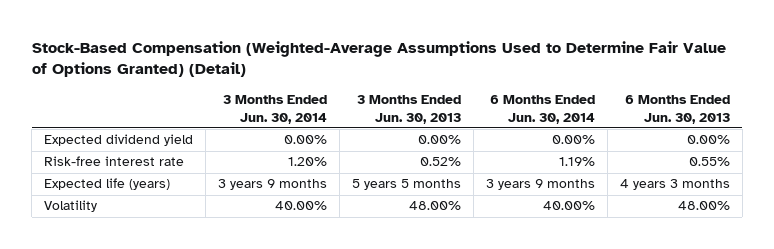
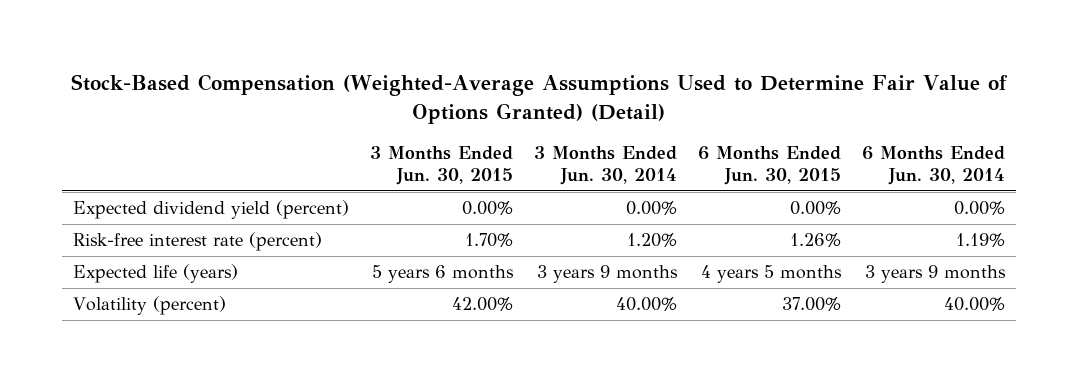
[356,94,461,124] 3 Months Ended Jun. 30, 2013 -> none
[624,94,730,124] 6 Months Ended Jun. 30, 2013 -> none
none -> [369,145,513,186] 3 Months Ended Jun. 30, 2015
none -> [698,145,842,186] 6 Months Ended Jun. 30, 2015
[44,134,194,147] Expected dividend yield -> [72,200,349,220] Expected dividend yield (percent)
[44,156,185,167] Risk-free interest rate -> [72,232,322,252] Risk-free interest rate (percent)
[44,200,98,213] Volatility -> [72,296,226,316] Volatility (percent)

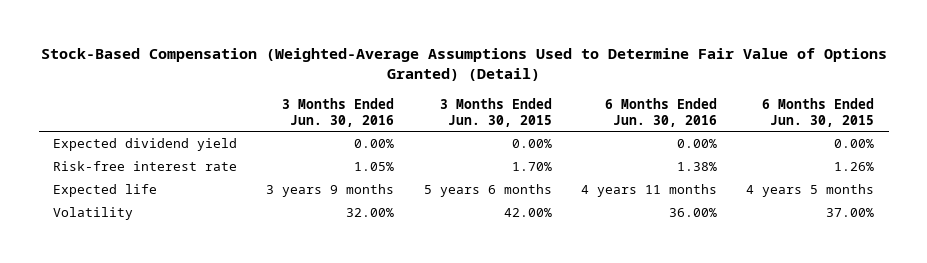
[534,145,678,186] 3 Months Ended Jun. 30, 2014 -> none
[862,145,1006,186] 6 Months Ended Jun. 30, 2014 -> none
none -> [282,97,395,127] 3 Months Ended Jun. 30, 2016
none -> [604,97,717,127] 6 Months Ended Jun. 30, 2016
[72,200,349,220] Expected dividend yield (percent) -> [53,138,238,152] Expected dividend yield
[72,232,322,252] Risk-free interest rate (percent) -> [53,161,238,172] Risk-free interest rate
[72,264,238,284] Expected life (years) -> [53,184,158,198] Expected life
[72,296,226,316] Volatility (percent) -> [53,207,134,221] Volatility

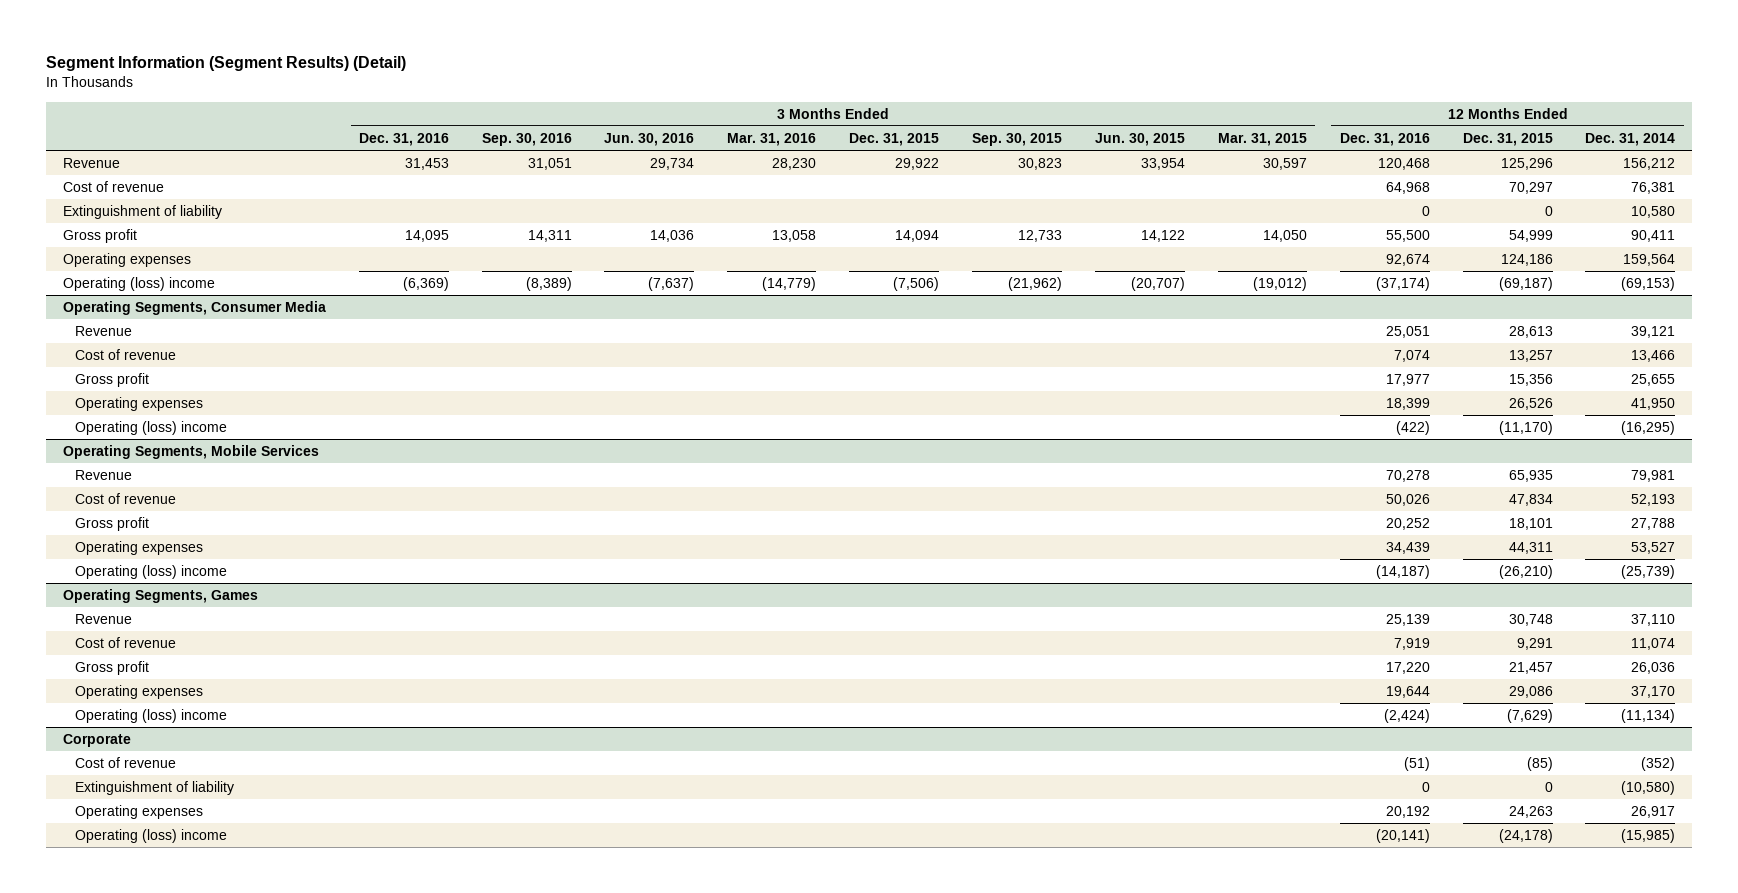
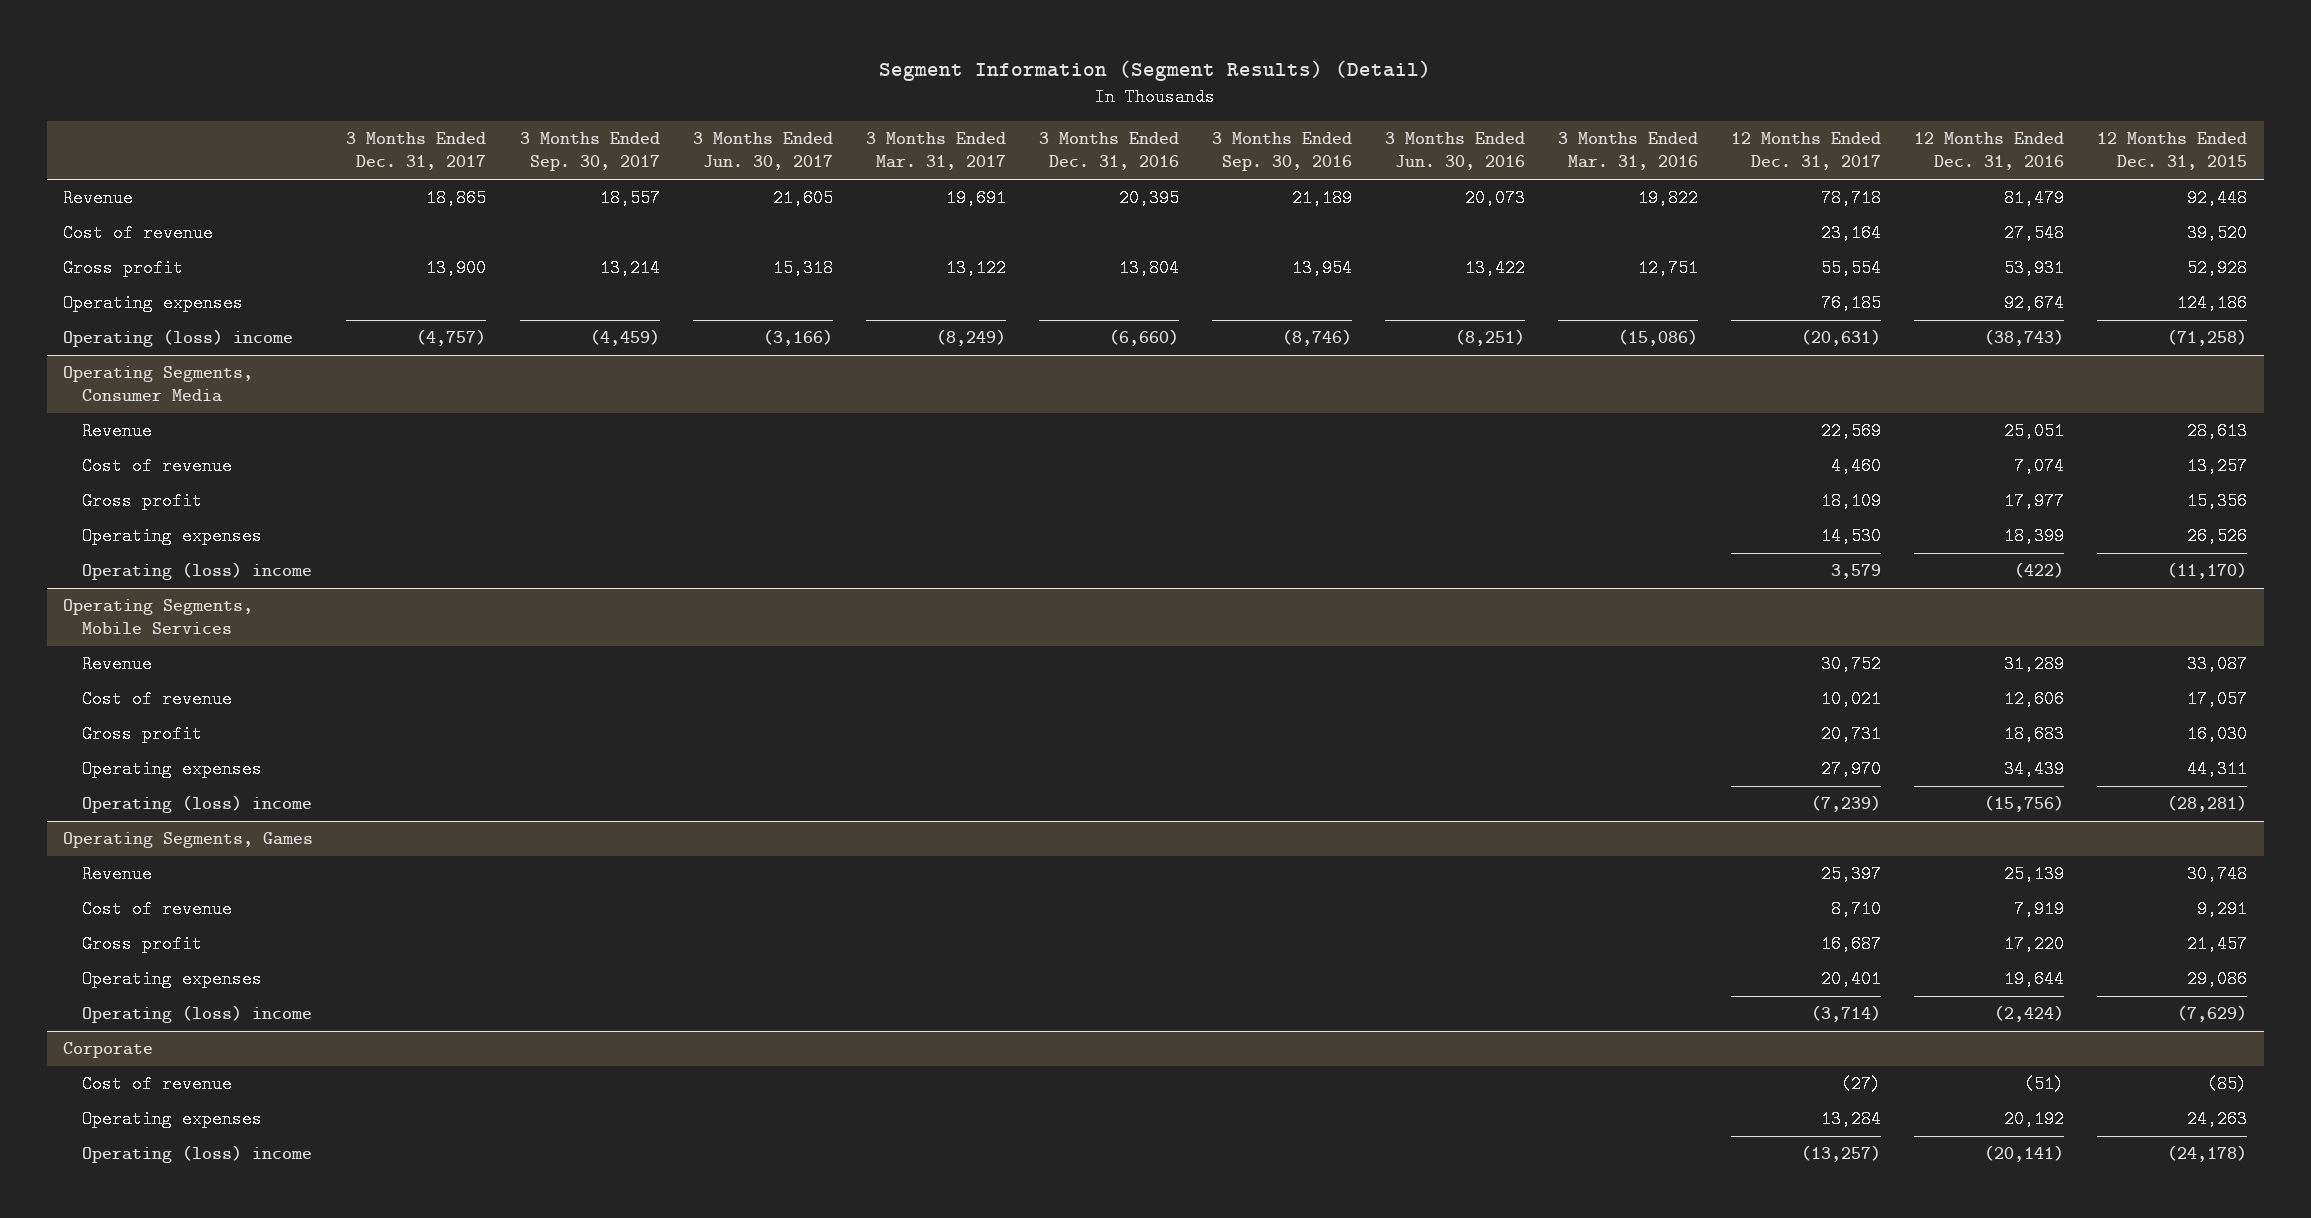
[849,132,940,146] Dec. 31, 2015 -> none
[972,132,1063,146] Sep. 30, 2015 -> none
[1094,132,1185,146] Jun. 30, 2015 -> none
[1217,132,1307,146] Mar. 31, 2015 -> none
[1585,132,1676,146] Dec. 31, 2014 -> none
none -> [346,132,487,171] 3 Months Ended Dec. 31, 2017
none -> [519,132,660,172] 3 Months Ended Sep. 30, 2017
none -> [692,132,833,171] 3 Months Ended Jun. 30, 2017
none -> [865,132,1006,171] 3 Months Ended Mar. 31, 2017
none -> [1731,132,1882,171] 12 Months Ended Dec. 31, 2017
[62,204,222,219] Extinguishment of liability -> none
[404,157,449,170] 31,453 -> [1118,189,1179,208] 20,395
[527,157,572,170] 31,051 -> [1291,189,1352,208] 21,189
[650,157,695,170] 29,734 -> [1465,189,1526,208] 20,073
[772,157,817,170] 28,230 -> [1638,189,1699,208] 19,822
[1377,157,1430,170] 120,468 -> [2004,189,2065,208] 81,479
[1500,157,1553,170] 125,296 -> [2187,189,2248,208] 92,448
[1385,181,1430,194] 64,968 -> [2004,224,2065,243] 27,548
[1508,181,1553,194] 70,297 -> [2187,224,2248,243] 39,520
[404,229,449,242] 14,095 -> [1118,259,1179,278] 13,804
[527,229,572,242] 14,311 -> [1291,259,1352,278] 13,954
[650,229,695,242] 14,036 -> [1465,259,1526,278] 13,422
[772,229,817,242] 13,058 -> [1638,259,1699,278] 12,751
[1385,229,1430,242] 55,500 -> [2004,259,2065,278] 53,931
[1508,229,1553,242] 54,999 -> [2187,259,2248,278] 52,928
[402,276,449,291] (6,369) -> [1108,329,1179,347] (6,660)
[525,276,572,291] (8,389) -> [1281,329,1352,347] (8,746)
[648,276,695,291] (7,637) -> [1455,329,1526,347] (8,251)
[762,276,817,291] (14,779) -> [1618,329,1699,347] (15,086)
[1375,276,1430,291] (37,174) -> [1984,329,2065,347] (38,743)
[1498,276,1553,291] (69,187) -> [2167,329,2248,347] (71,258)
[1385,469,1430,482] 70,278 -> [2004,655,2065,674] 31,289
[1508,469,1553,482] 65,935 -> [2187,655,2248,674] 33,087
[1385,493,1430,506] 50,026 -> [2004,690,2065,709] 12,606
[1508,493,1553,506] 47,834 -> [2187,690,2248,709] 17,057
[1385,517,1430,530] 20,252 -> [2004,725,2065,744] 18,683
[1508,517,1553,530] 18,101 -> [2187,725,2248,744] 16,030
[1375,564,1430,579] (14,187) -> [1984,795,2065,813] (15,756)
[1498,564,1553,579] (26,210) -> [2167,795,2248,813] (28,281)
[74,780,234,795] Extinguishment of liability -> none

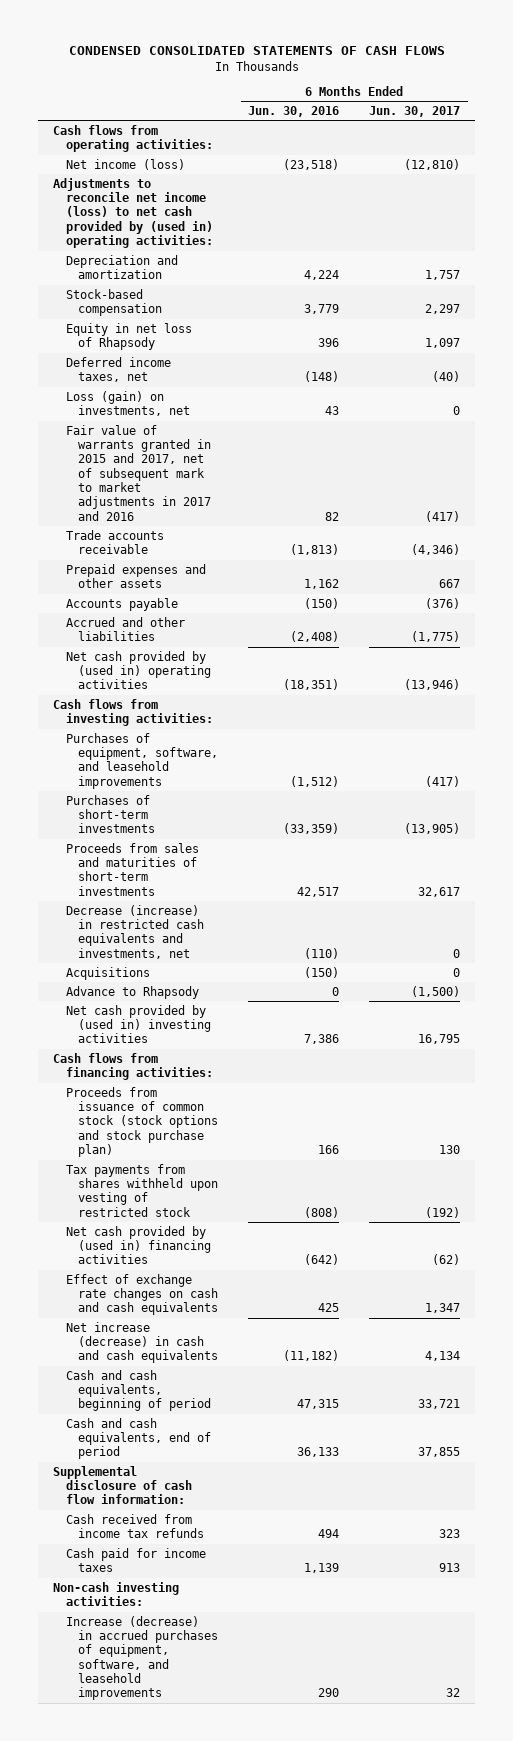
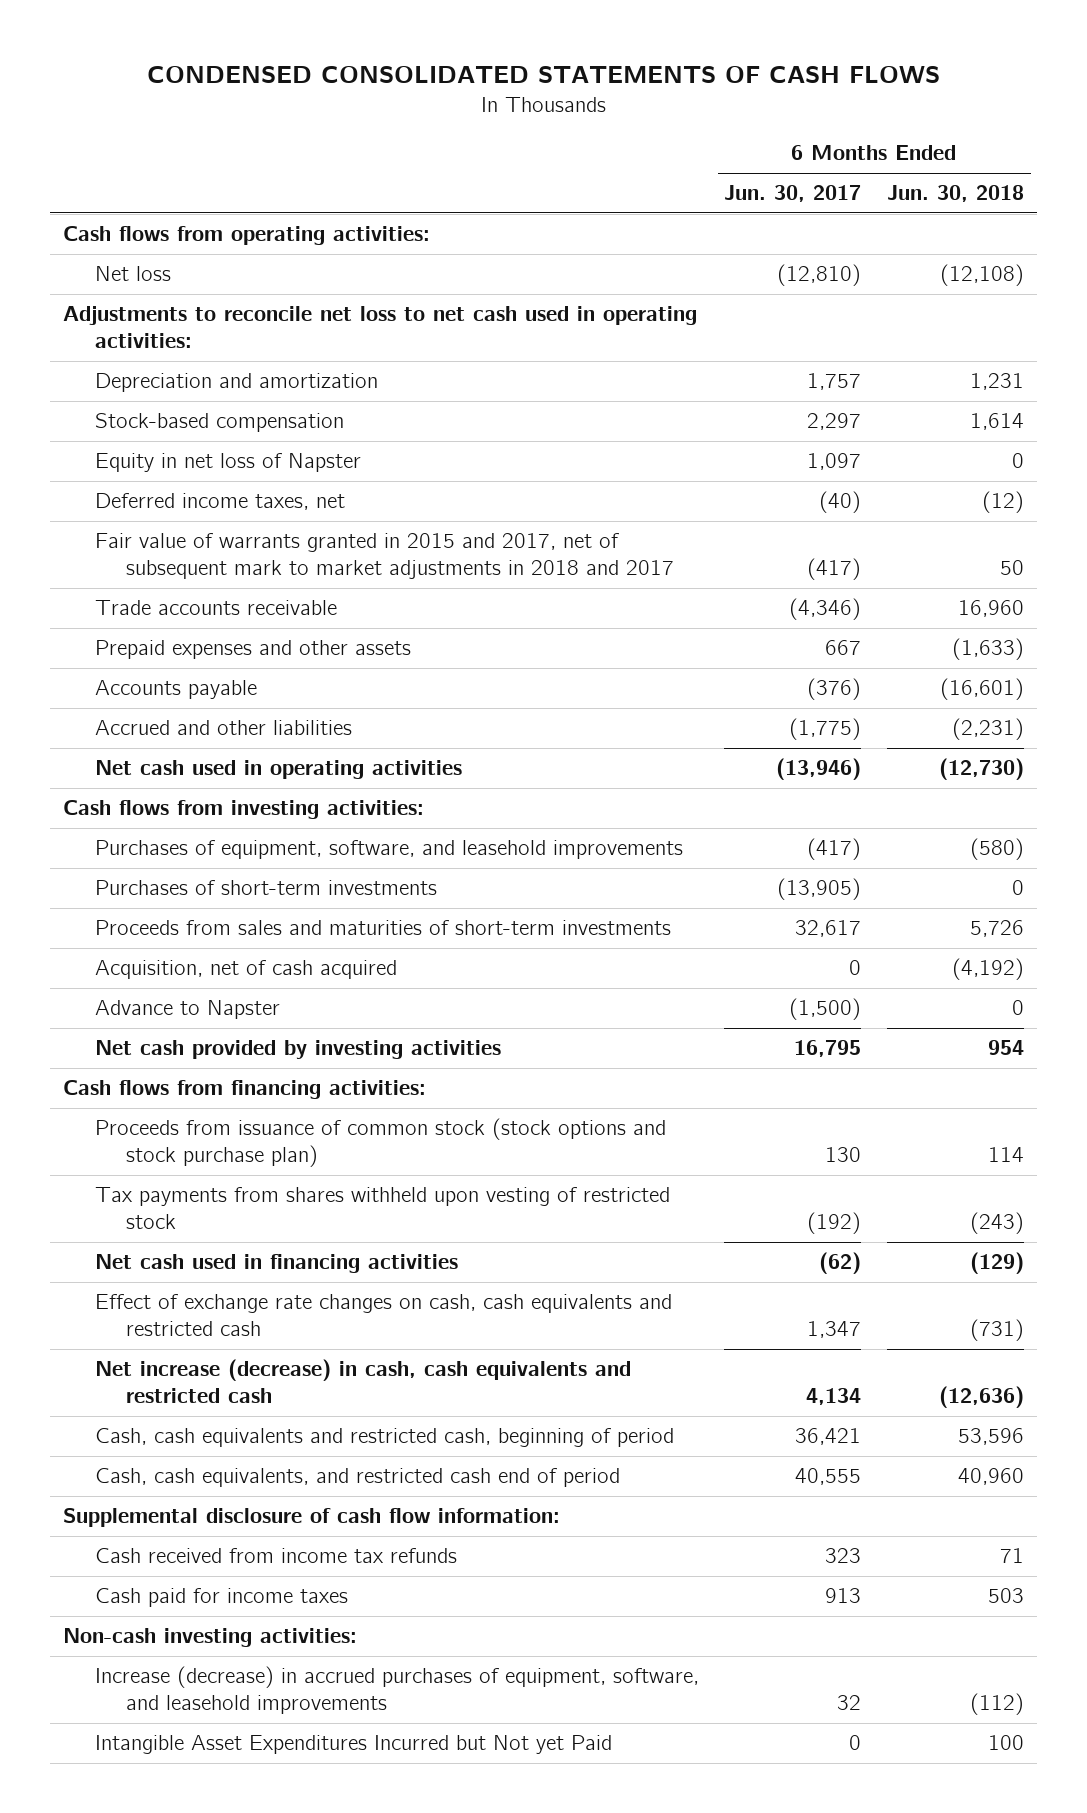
[248,105,340,117] Jun. 30, 2016 -> none
none -> [887,185,1025,203] Jun. 30, 2018
[65,158,185,170] Net income (loss) -> [94,266,171,282] Net loss
[52,177,213,249] Adjustments to reconcile net income (loss) to net cash provided by (used in) operating activities: -> [63,306,698,348] Adjustments to reconcile net loss to net cash used in operating activities:
[65,322,192,351] Equity in net loss of Rhapsody -> [94,453,361,473] Equity in net loss of Napster
[65,390,191,417] Loss (gain) on investments, net -> none
[65,424,212,521] Fair value of warrants granted in 2015 and 2017, net of subsequent mark to market adjustments in 2017 and 2016 -> [94,533,675,579] Fair value of warrants granted in 2015 and 2017, net of subsequent mark to market adjustments in 2018 and 2017
[65,650,212,690] Net cash provided by (used in) operating activities -> [94,760,462,780] Net cash used in operating activities
[65,904,205,959] Decrease (increase) in restricted cash equivalents and investments, net -> none
[65,966,150,980] Acquisitions -> [94,960,397,980] Acquisition, net of cash acquired
[65,985,199,999] Advance to Rhapsody -> [94,1000,280,1020] Advance to Napster
[65,1004,212,1044] Net cash provided by (used in) investing activities -> [94,1040,501,1060] Net cash provided by investing activities
[65,1225,212,1265] Net cash provided by (used in) financing activities -> [94,1254,458,1274] Net cash used in financing activities
[65,1273,219,1316] Effect of exchange rate changes on cash and cash equivalents -> [94,1294,672,1336] Effect of exchange rate changes on cash, cash equivalents and restricted cash
[65,1321,219,1364] Net increase (decrease) in cash and cash equivalents -> [94,1359,631,1403] Net increase (decrease) in cash, cash equivalents and restricted cash
[65,1369,212,1412] Cash and cash equivalents, beginning of period -> [94,1428,674,1448] Cash, cash equivalents and restricted cash, beginning of period
[418,1399,461,1410] 33,721 -> [795,1428,862,1446] 36,421
[65,1417,212,1460] Cash and cash equivalents, end of period -> [94,1468,620,1488] Cash, cash equivalents, and restricted cash end of period
[418,1447,461,1458] 37,855 -> [795,1468,862,1486] 40,555
none -> [94,1735,612,1755] Intangible Asset Expenditures Incurred but Not yet Paid

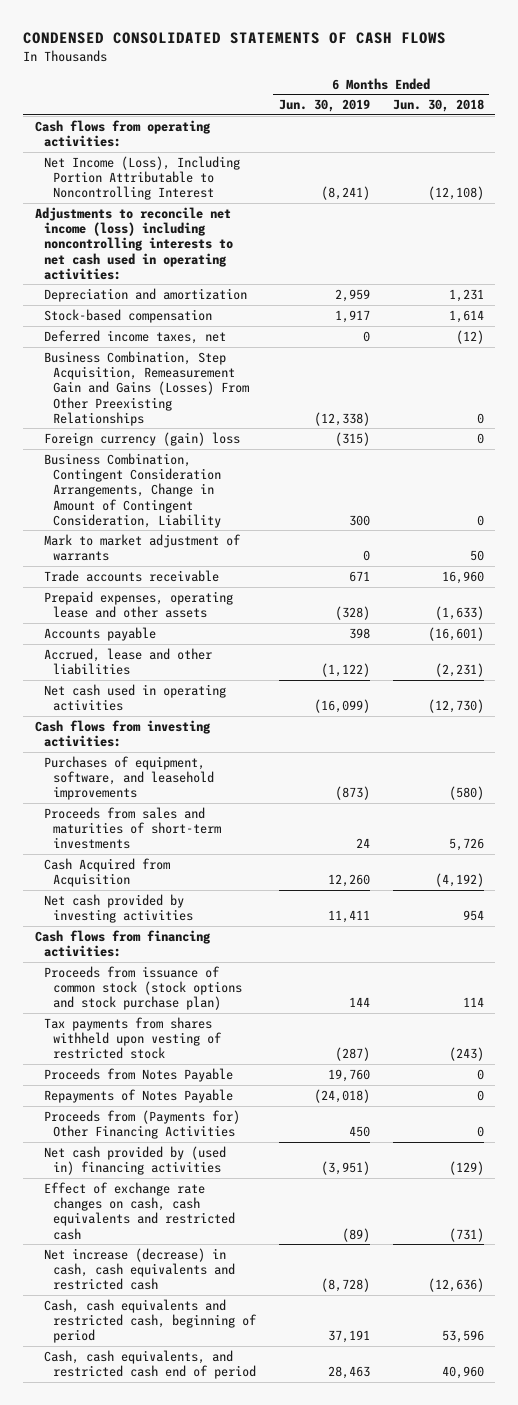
[724,185,862,203] Jun. 30, 2017 -> none
none -> [279,99,371,113] Jun. 30, 2019
[94,266,171,282] Net loss -> [43,155,240,201] Net Income (Loss), Including Portion Attributable to Noncontrolling Interest
[63,306,698,348] Adjustments to reconcile net loss to net cash used in operating activities: -> [34,206,233,280] Adjustments to reconcile net income (loss) including noncontrolling interests to net cash used in operating activities:
[94,453,361,473] Equity in net loss of Napster -> none
none -> [43,350,250,426] Business Combination, Step Acquisition, Remeasurement Gain and Gains (Losses) From Other Preexisting Relationships
none -> [43,431,240,446] Foreign currency (gain) loss
none -> [43,452,222,528] Business Combination, Contingent Consideration Arrangements, Change in Amount of Contingent Consideration, Liability
[94,533,675,579] Fair value of warrants granted in 2015 and 2017, net of subsequent mark to market adjustments in 2018 and 2017 -> [43,533,241,562] Mark to market adjustment of warrants
[94,640,411,660] Prepaid expenses and other assets -> [43,590,233,619] Prepaid expenses, operating lease and other assets
[94,720,352,736] Accrued and other liabilities -> [43,647,212,676] Accrued, lease and other liabilities
[94,880,437,896] Purchases of short-term investments -> none
[94,1000,280,1020] Advance to Napster -> none
[94,960,397,980] Acquisition, net of cash acquired -> [43,857,170,888] Cash Acquired from Acquisition
none -> [43,1067,233,1082] Proceeds from Notes Payable
none -> [43,1088,233,1103] Repayments of Notes Payable
none -> [43,1109,240,1140] Proceeds from (Payments for) Other Financing Activities
[94,1254,458,1274] Net cash used in financing activities -> [43,1145,226,1176] Net cash provided by (used in) financing activities
[63,1508,561,1528] Supplemental disclosure of cash flow information: -> none
[94,1548,457,1564] Cash received from income tax refunds -> none
[94,1588,348,1608] Cash paid for income taxes -> none
[63,1628,358,1648] Non-cash investing activities: -> none
[94,1666,699,1714] Increase (decrease) in accrued purchases of equipment, software, and leasehold improvements -> none
[94,1735,612,1755] Intangible Asset Expenditures Incurred but Not yet Paid -> none

